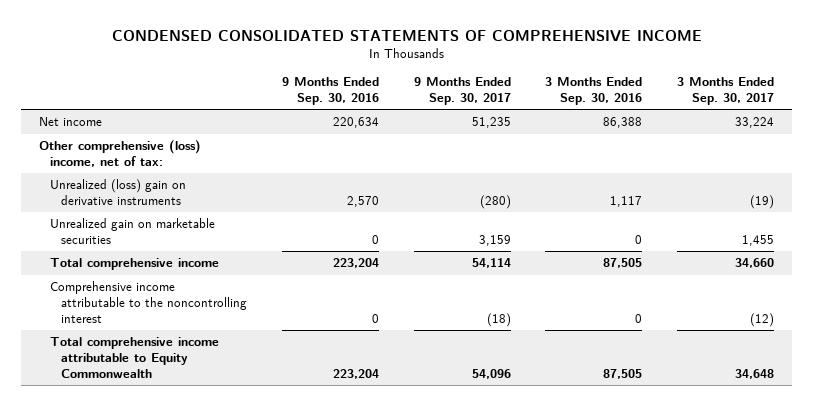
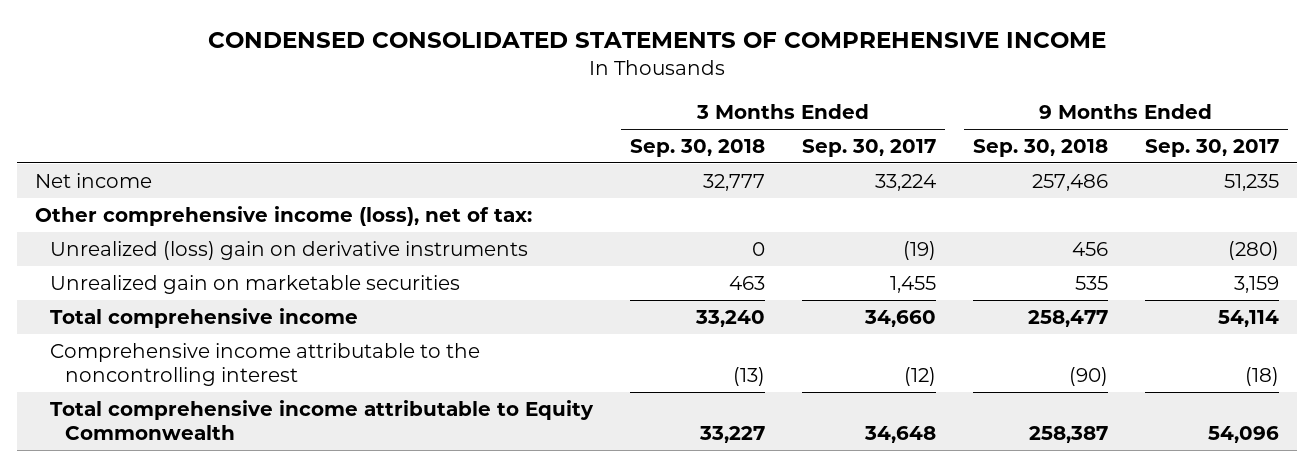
[281,77,379,105] 9 Months Ended Sep. 30, 2016 -> none
[545,77,643,105] 3 Months Ended Sep. 30, 2016 -> none
none -> [629,138,765,157] Sep. 30, 2018
none -> [972,138,1108,157] Sep. 30, 2018
[38,140,201,167] Other comprehensive (loss) income, net of tax: -> [35,205,533,226] Other comprehensive income (loss), net of tax:

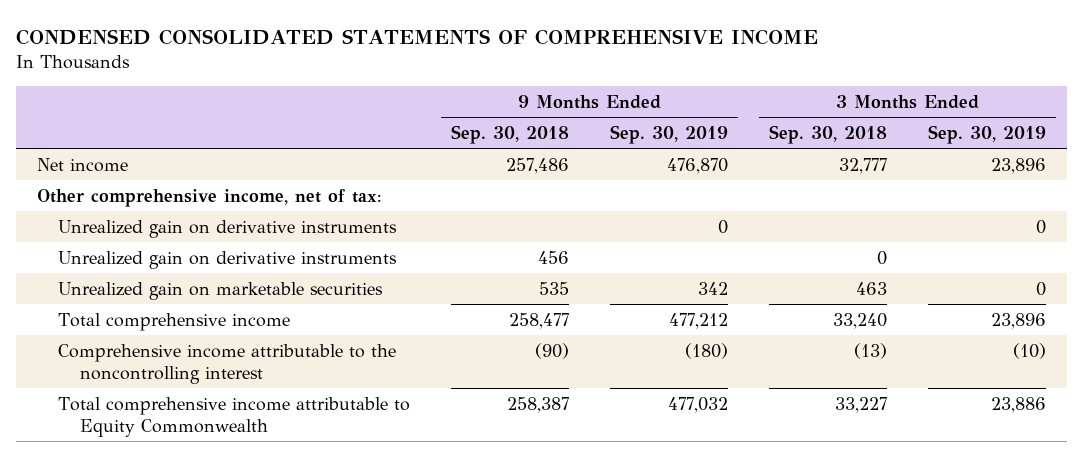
[801,138,936,157] Sep. 30, 2017 -> none
[1144,138,1279,157] Sep. 30, 2017 -> none
none -> [610,124,729,144] Sep. 30, 2019
none -> [928,124,1047,144] Sep. 30, 2019
[35,205,533,226] Other comprehensive income (loss), net of tax: -> [36,188,381,207] Other comprehensive income, net of tax:
none -> [58,219,398,238] Unrealized gain on derivative instruments
[50,240,529,260] Unrealized (loss) gain on derivative instruments -> [58,250,398,269] Unrealized gain on derivative instruments

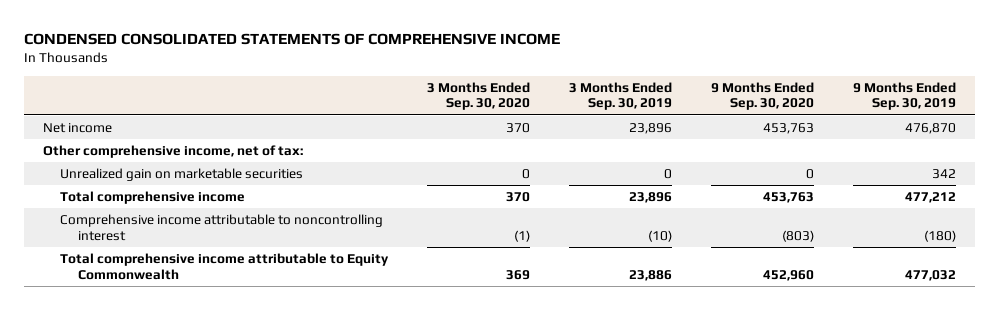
[451,124,570,144] Sep. 30, 2018 -> none
[769,124,888,144] Sep. 30, 2018 -> none
none -> [427,81,531,111] 3 Months Ended Sep. 30, 2020
none -> [710,81,814,111] 9 Months Ended Sep. 30, 2020
[58,219,398,238] Unrealized gain on derivative instruments -> none
[58,250,398,269] Unrealized gain on derivative instruments -> none
[58,343,397,384] Comprehensive income attributable to the noncontrolling interest -> [60,214,384,241] Comprehensive income attributable to noncontrolling interest

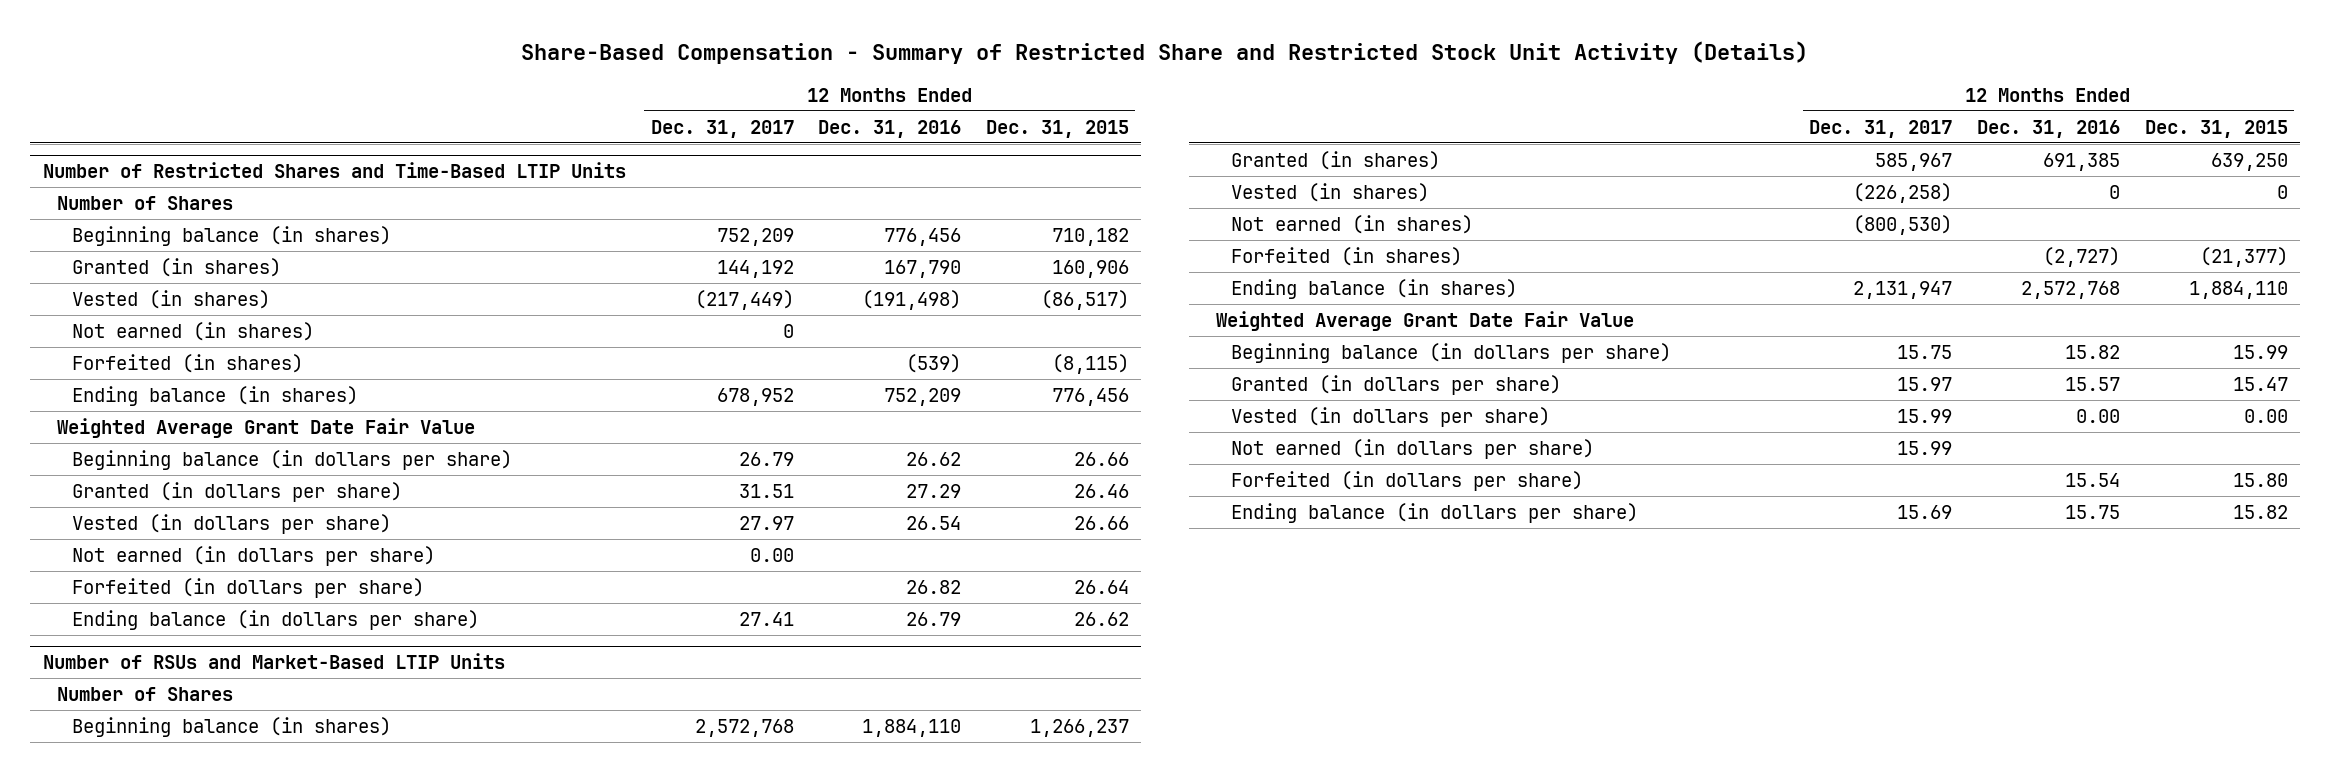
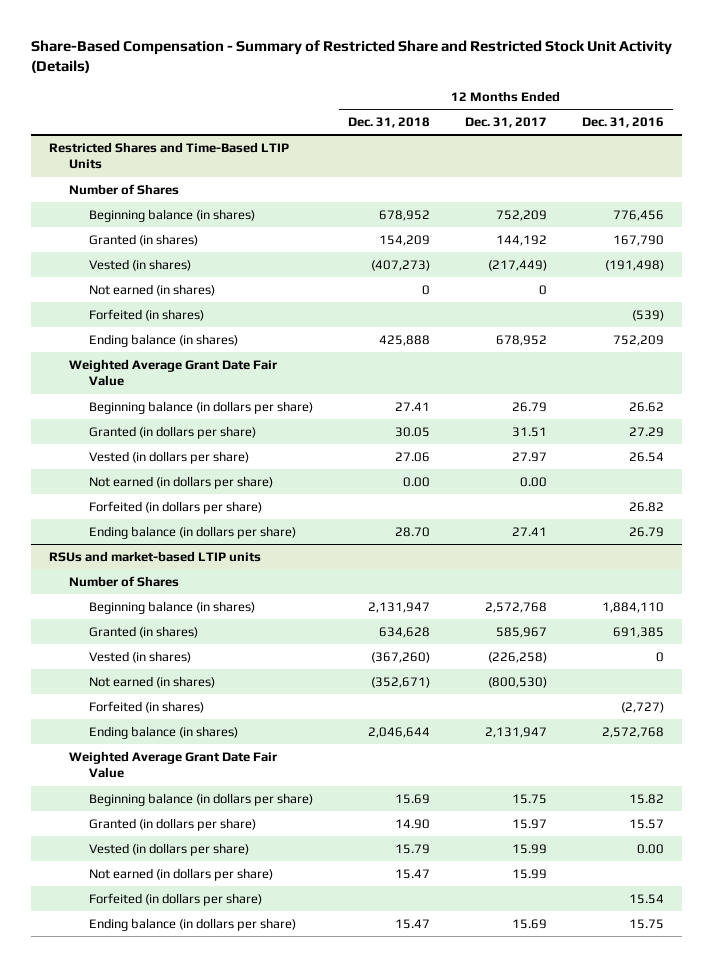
[986,119,1130,138] Dec. 31, 2015 -> none
none -> [347,116,430,128] Dec. 31, 2018
[42,162,626,179] Number of Restricted Shares and Time-Based LTIP Units -> [48,141,289,170] Restricted Shares and Time-Based LTIP Units
[42,653,505,670] Number of RSUs and Market-Based LTIP Units -> [48,550,261,562] RSUs and market-based LTIP units

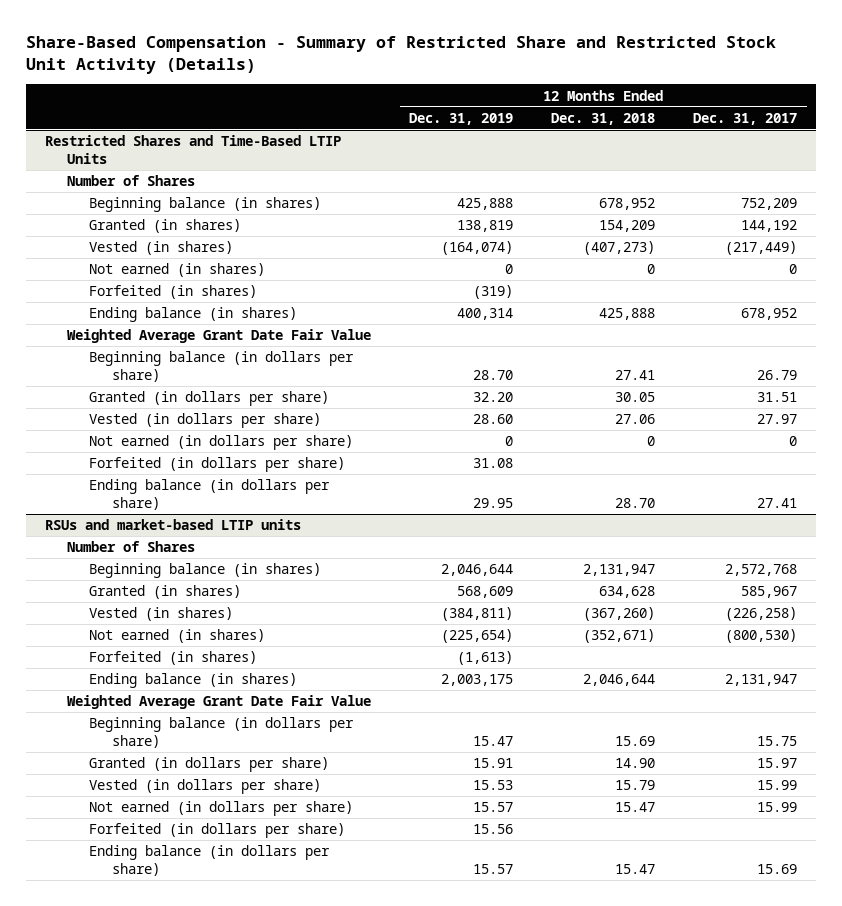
[582,116,665,128] Dec. 31, 2016 -> none
none -> [409,112,514,125] Dec. 31, 2019
[402,476,430,487] 0.00 -> [647,436,656,447] 0
[519,476,547,487] 0.00 -> [789,436,798,447] 0

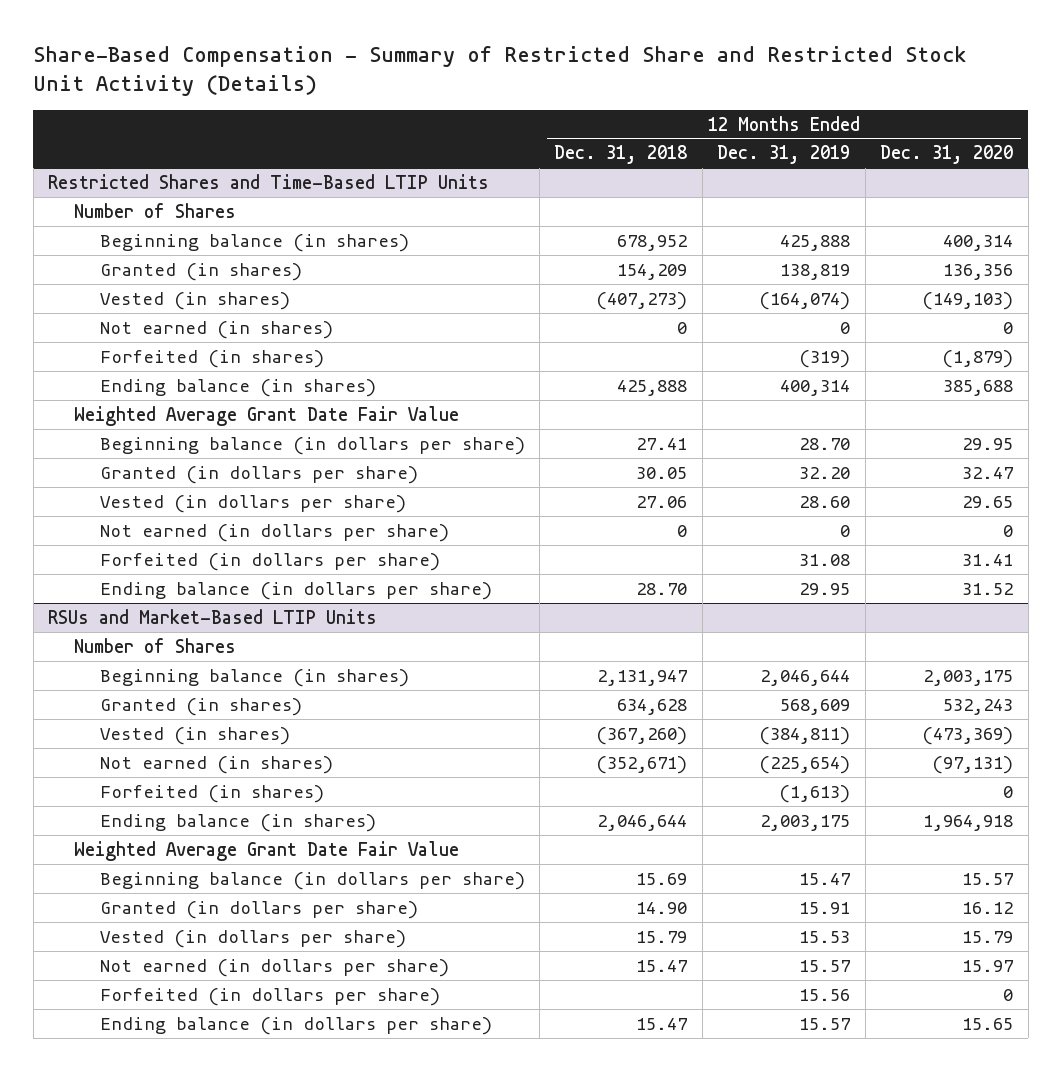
[693,112,798,125] Dec. 31, 2017 -> none
none -> [880,145,1014,165] Dec. 31, 2020
[44,519,301,531] RSUs and market-based LTIP units -> [48,608,378,624] RSUs and Market-Based LTIP Units

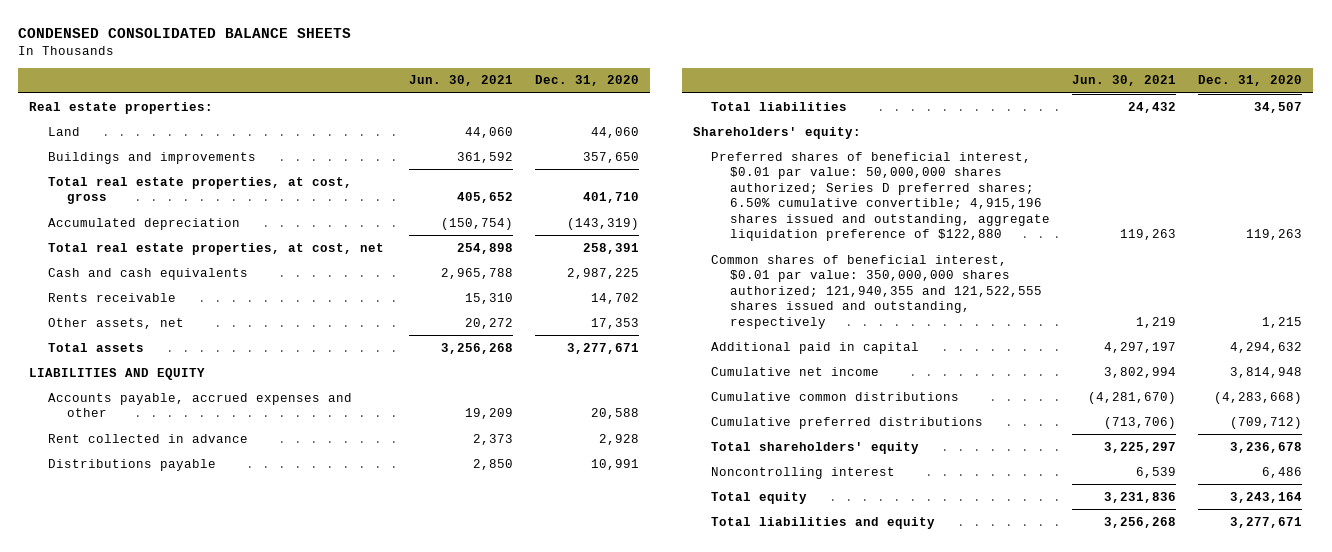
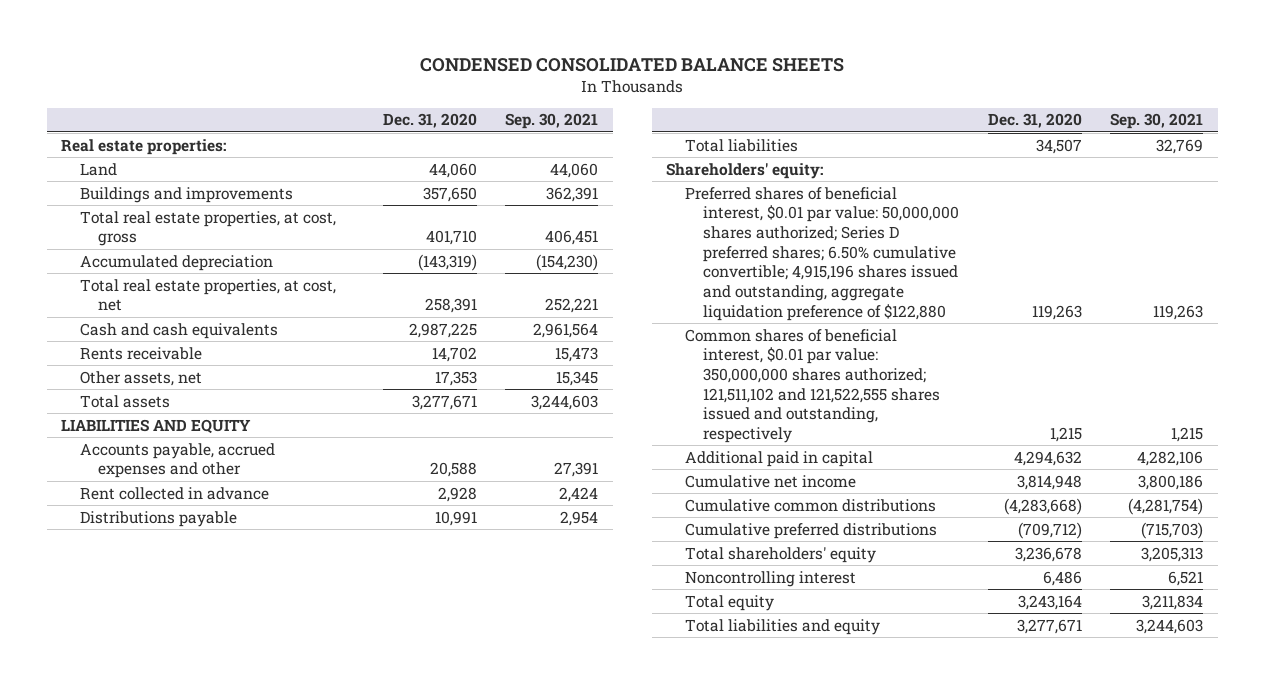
[408,75,513,87] Jun. 30, 2021 -> none
none -> [505,113,599,130] Sep. 30, 2021
[711,254,1042,329] Common shares of beneficial interest, $0.01 par value: 350,000,000 shares authorized; 121,940,355 and 121,522,555 shares issued and outstanding, respectively -> [684,328,940,444] Common shares of beneficial interest, $0.01 par value: 350,000,000 shares authorized; 121,511,102 and 121,522,555 shares issued and outstanding, respectively

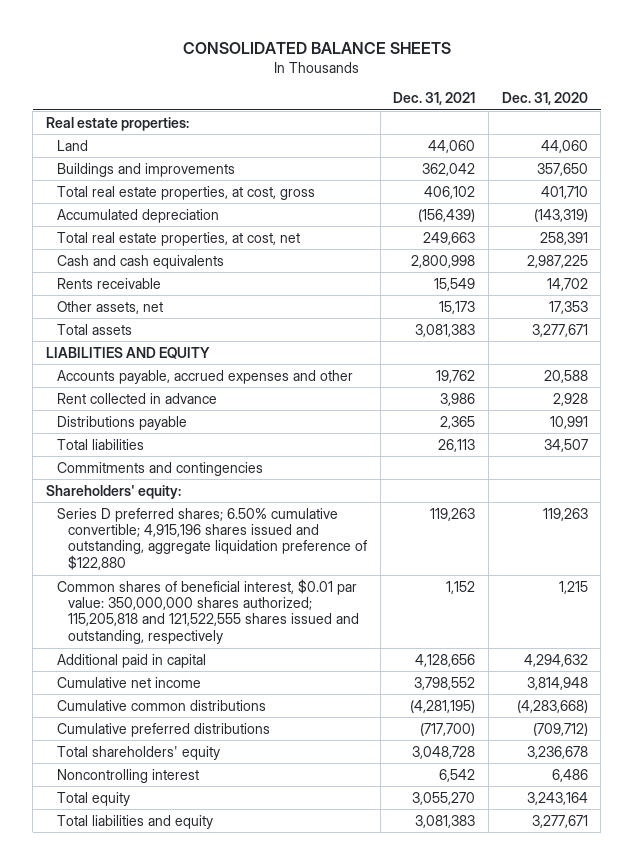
[420,58,845,73] CONDENSED CONSOLIDATED BALANCE SHEETS -> [182,41,451,54] CONSOLIDATED BALANCE SHEETS
[505,113,599,130] Sep. 30, 2021 -> none
none -> [393,92,476,106] Dec. 31, 2021
none -> [56,461,263,476] Commitments and contingencies
[684,186,959,321] Preferred shares of beneficial interest, $0.01 par value: 50,000,000 shares authorized; Series D preferred shares; 6.50% cumulative convertible; 4,915,196 shares issued and outstanding, aggregate liquidation preference of $122,880 -> [56,507,367,570] Series D preferred shares; 6.50% cumulative convertible; 4,915,196 shares issued and outstanding, aggregate liquidation preference of $122,880
[684,328,940,444] Common shares of beneficial interest, $0.01 par value: 350,000,000 shares authorized; 121,511,102 and 121,522,555 shares issued and outstanding, respectively -> [56,578,359,644] Common shares of beneficial interest, $0.01 par value: 350,000,000 shares authorized; 115,205,818 and 121,522,555 shares issued and outstanding, respectively

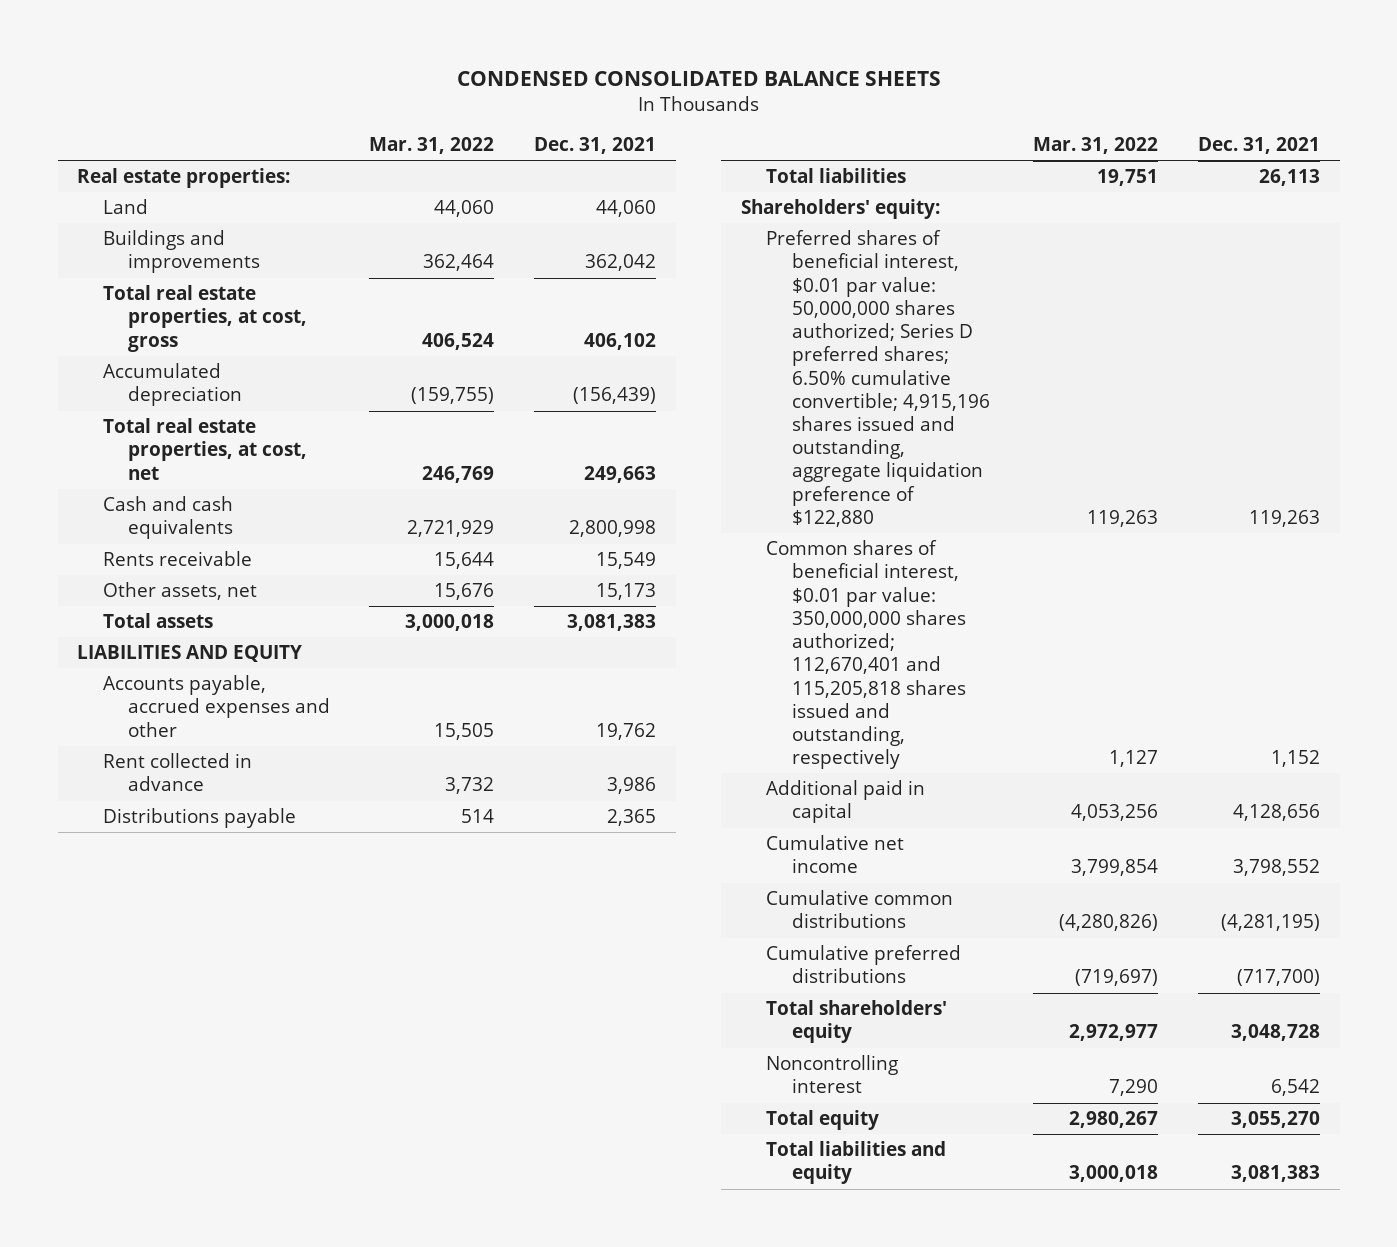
[182,41,451,54] CONSOLIDATED BALANCE SHEETS -> [456,70,941,86] CONDENSED CONSOLIDATED BALANCE SHEETS
[501,92,588,106] Dec. 31, 2020 -> none
none -> [369,137,495,155] Mar. 31, 2022
[56,461,263,476] Commitments and contingencies -> none
[56,507,367,570] Series D preferred shares; 6.50% cumulative convertible; 4,915,196 shares issued and outstanding, aggregate liquidation preference of $122,880 -> [766,230,990,527] Preferred shares of beneficial interest, $0.01 par value: 50,000,000 shares authorized; Series D preferred shares; 6.50% cumulative convertible; 4,915,196 shares issued and outstanding, aggregate liquidation preference of $122,880
[56,578,359,644] Common shares of beneficial interest, $0.01 par value: 350,000,000 shares authorized; 115,205,818 and 121,522,555 shares issued and outstanding, respectively -> [766,540,966,770] Common shares of beneficial interest, $0.01 par value: 350,000,000 shares authorized; 112,670,401 and 115,205,818 shares issued and outstanding, respectively

